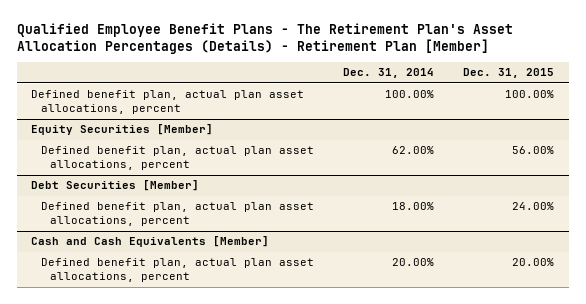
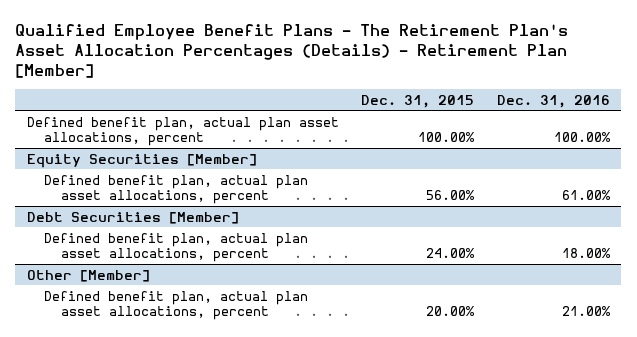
[343,68,435,79] Dec. 31, 2014 -> none
none -> [497,94,611,108] Dec. 31, 2016
[31,236,270,248] Cash and Cash Equivalents [Member] -> [26,269,150,282] Other [Member]

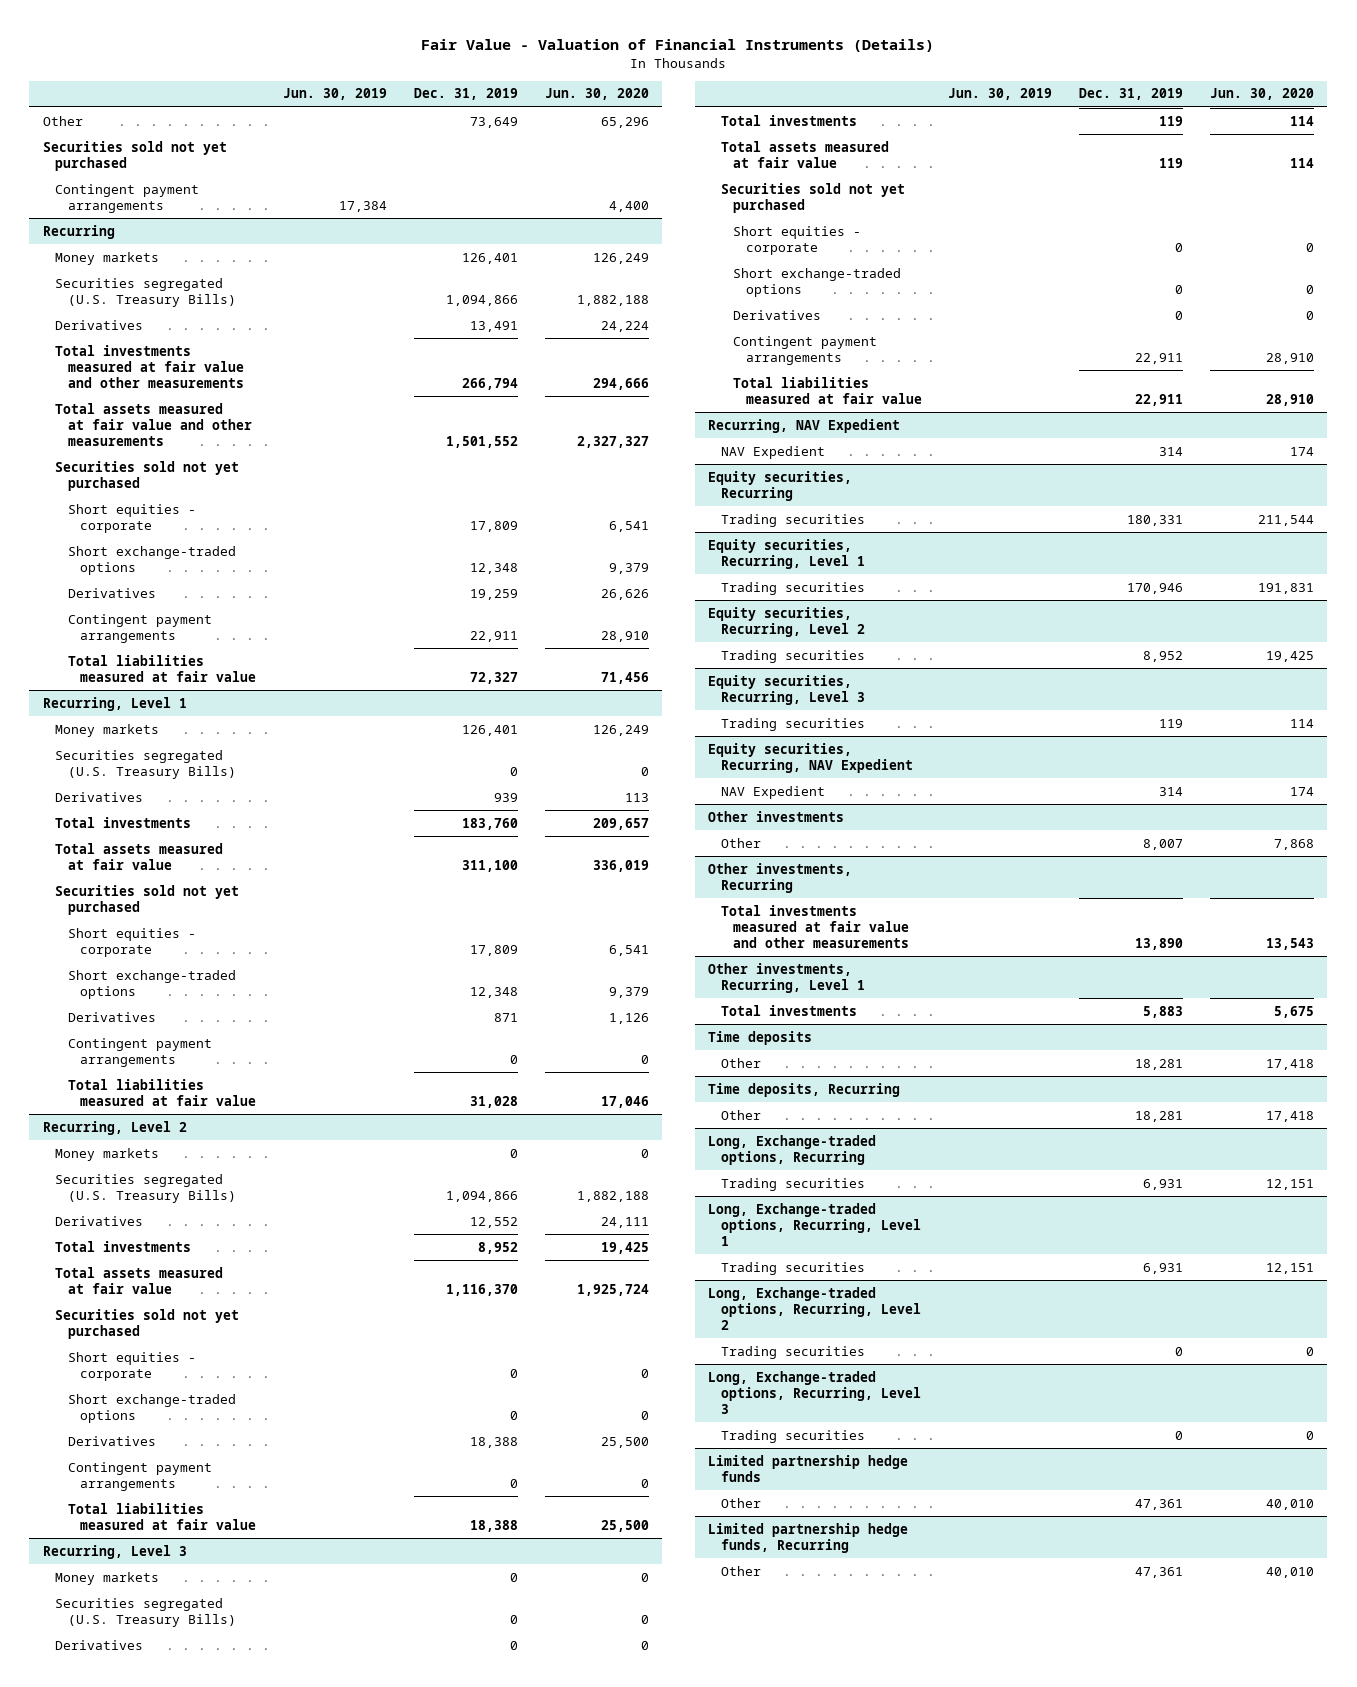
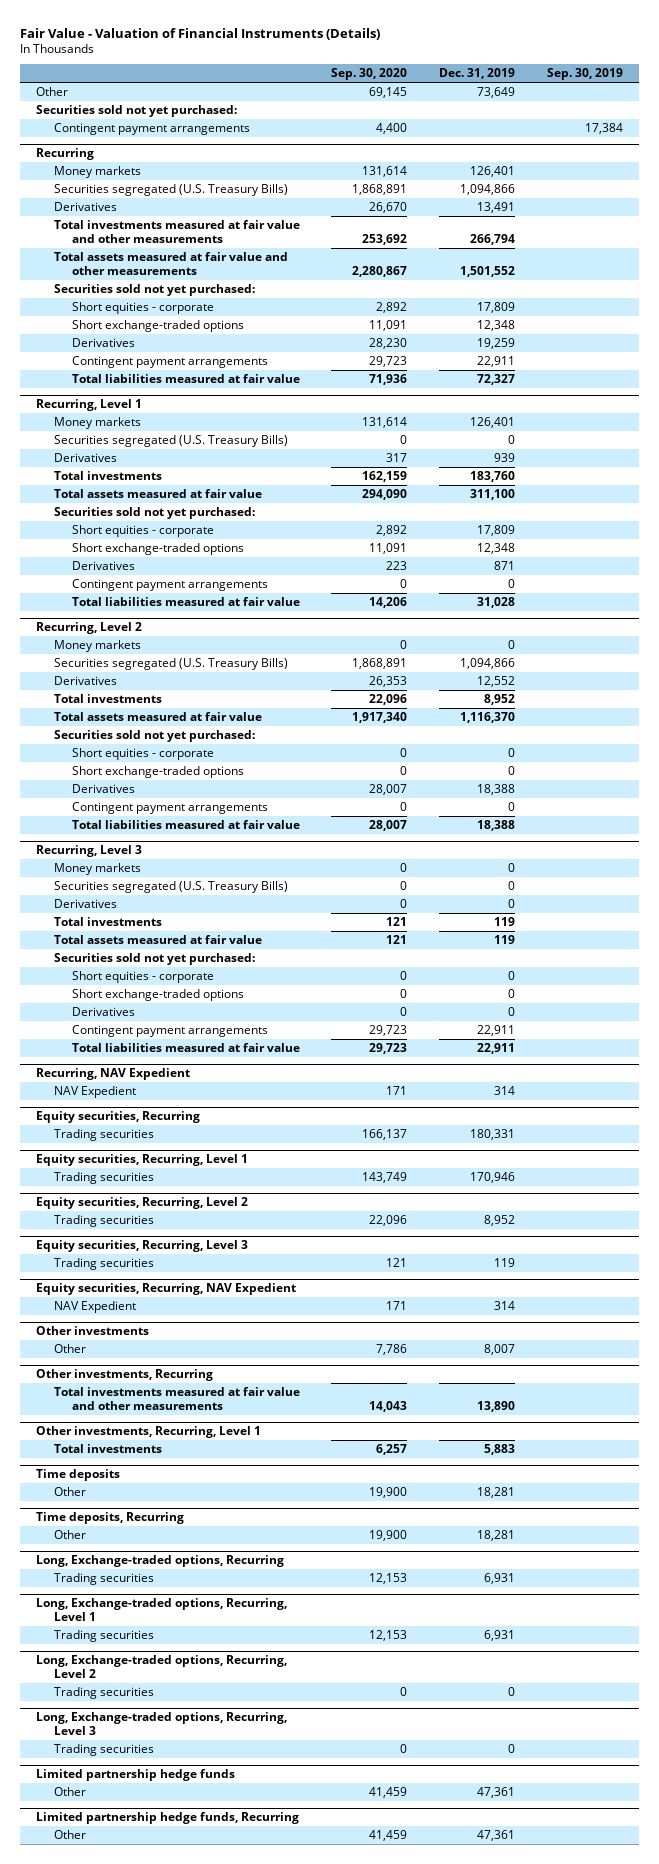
[283,88,388,101] Jun. 30, 2019 -> none
[544,88,649,101] Jun. 30, 2020 -> none
none -> [331,68,408,81] Sep. 30, 2020
none -> [546,68,623,81] Sep. 30, 2019
[42,140,227,171] Securities sold not yet purchased -> [36,104,238,117] Securities sold not yet purchased:
[55,460,240,491] Securities sold not yet purchased -> [53,283,255,296] Securities sold not yet purchased:
[55,884,240,915] Securities sold not yet purchased -> [53,506,255,519] Securities sold not yet purchased:
[55,1308,240,1339] Securities sold not yet purchased -> [53,729,255,742] Securities sold not yet purchased:
[720,182,905,213] Securities sold not yet purchased -> [53,952,255,965] Securities sold not yet purchased:

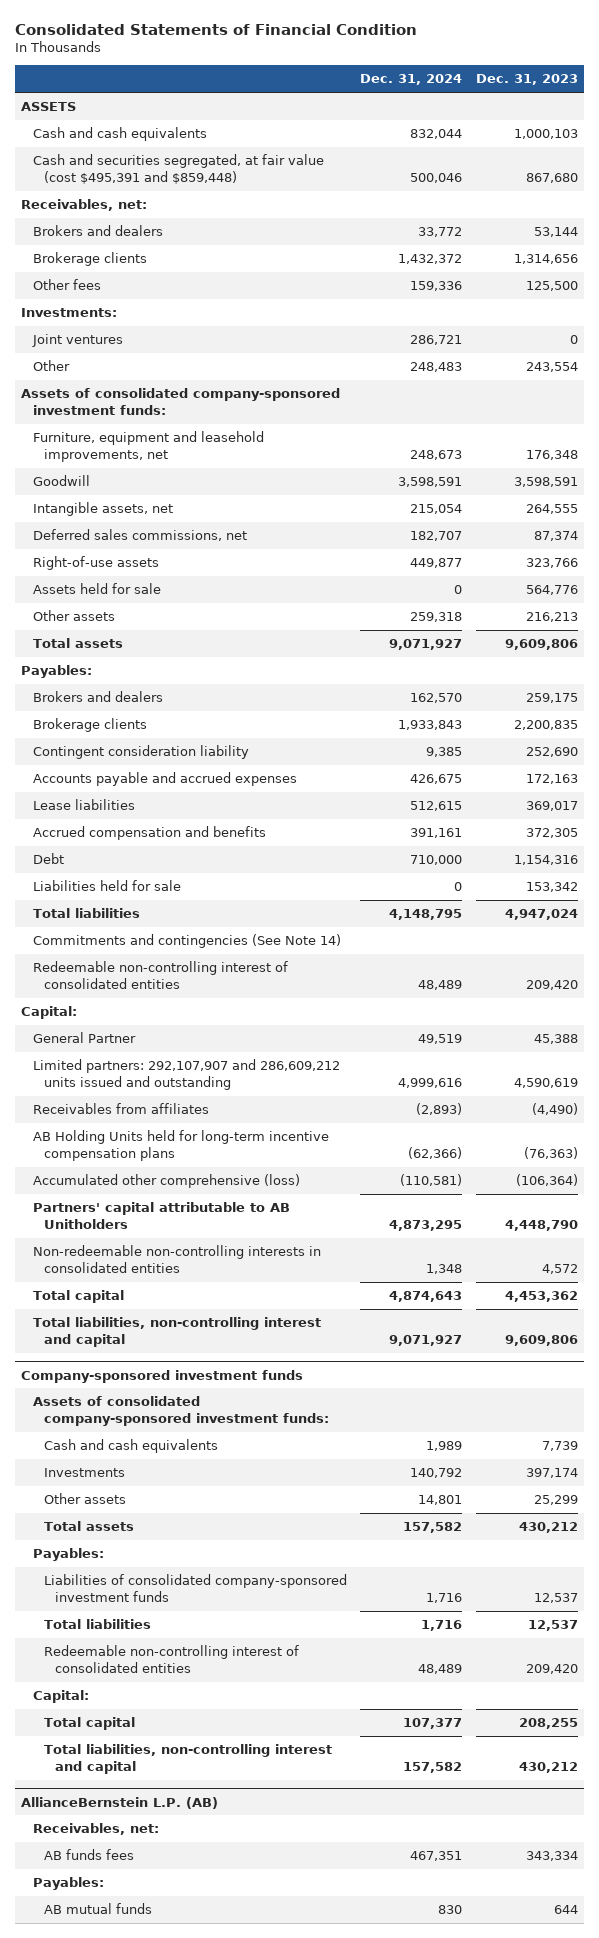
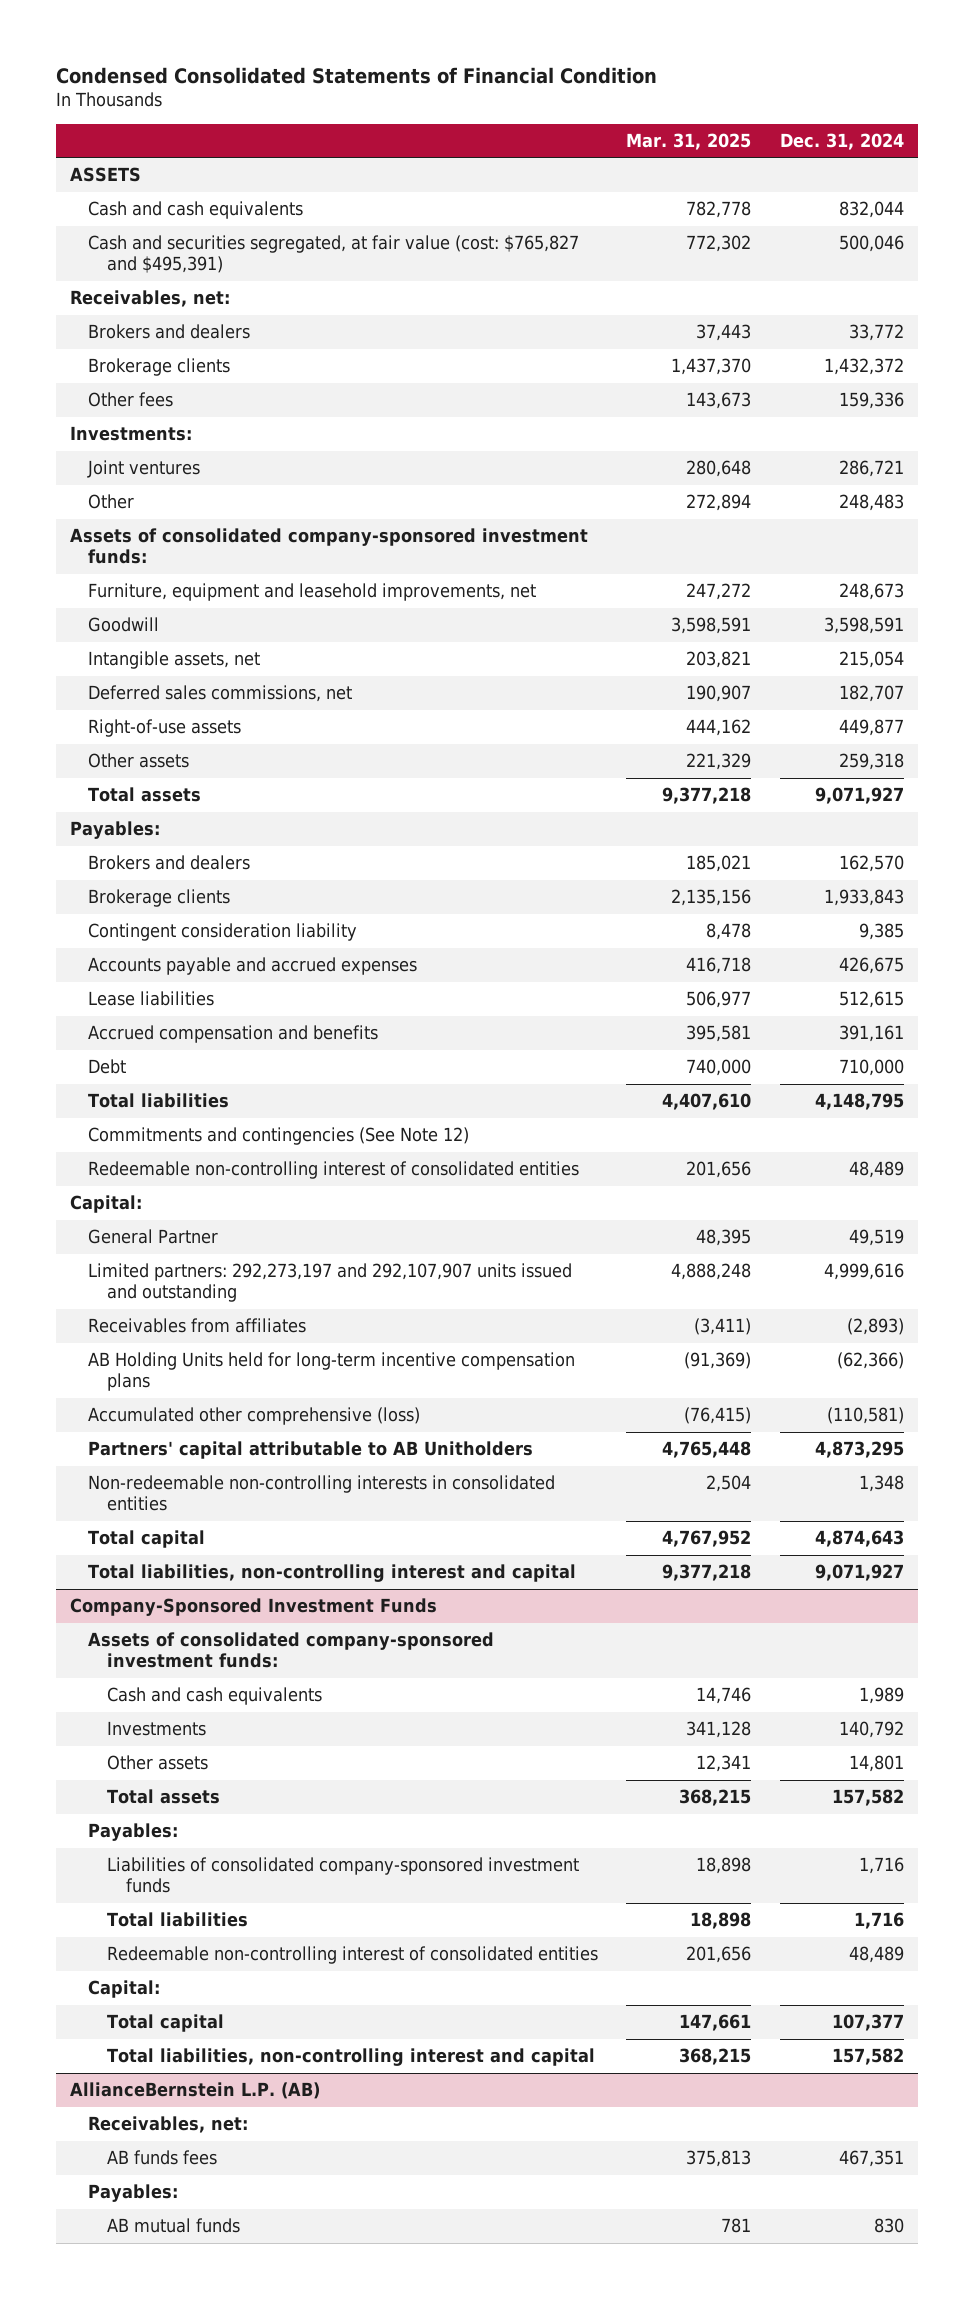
[14,23,417,35] Consolidated Statements of Financial Condition -> [55,66,657,84] Condensed Consolidated Statements of Financial Condition
[475,74,578,86] Dec. 31, 2023 -> none
none -> [626,132,752,150] Mar. 31, 2025
[32,154,324,184] Cash and securities segregated, at fair value (cost $495,391 and $859,448) -> [88,235,580,274] Cash and securities segregated, at fair value (cost: $765,827 and $495,391)
[32,583,161,595] Assets held for sale -> none
[32,880,181,892] Liabilities held for sale -> none
[32,934,341,949] Commitments and contingencies (See Note 14) -> [88,1127,470,1146] Commitments and contingencies (See Note 12)
[32,1059,340,1090] Limited partners: 292,107,907 and 286,609,212 units issued and outstanding -> [88,1263,573,1303] Limited partners: 292,273,197 and 292,107,907 units issued and outstanding
[21,1369,304,1383] Company-sponsored investment funds -> [69,1598,437,1617] Company-Sponsored Investment Funds

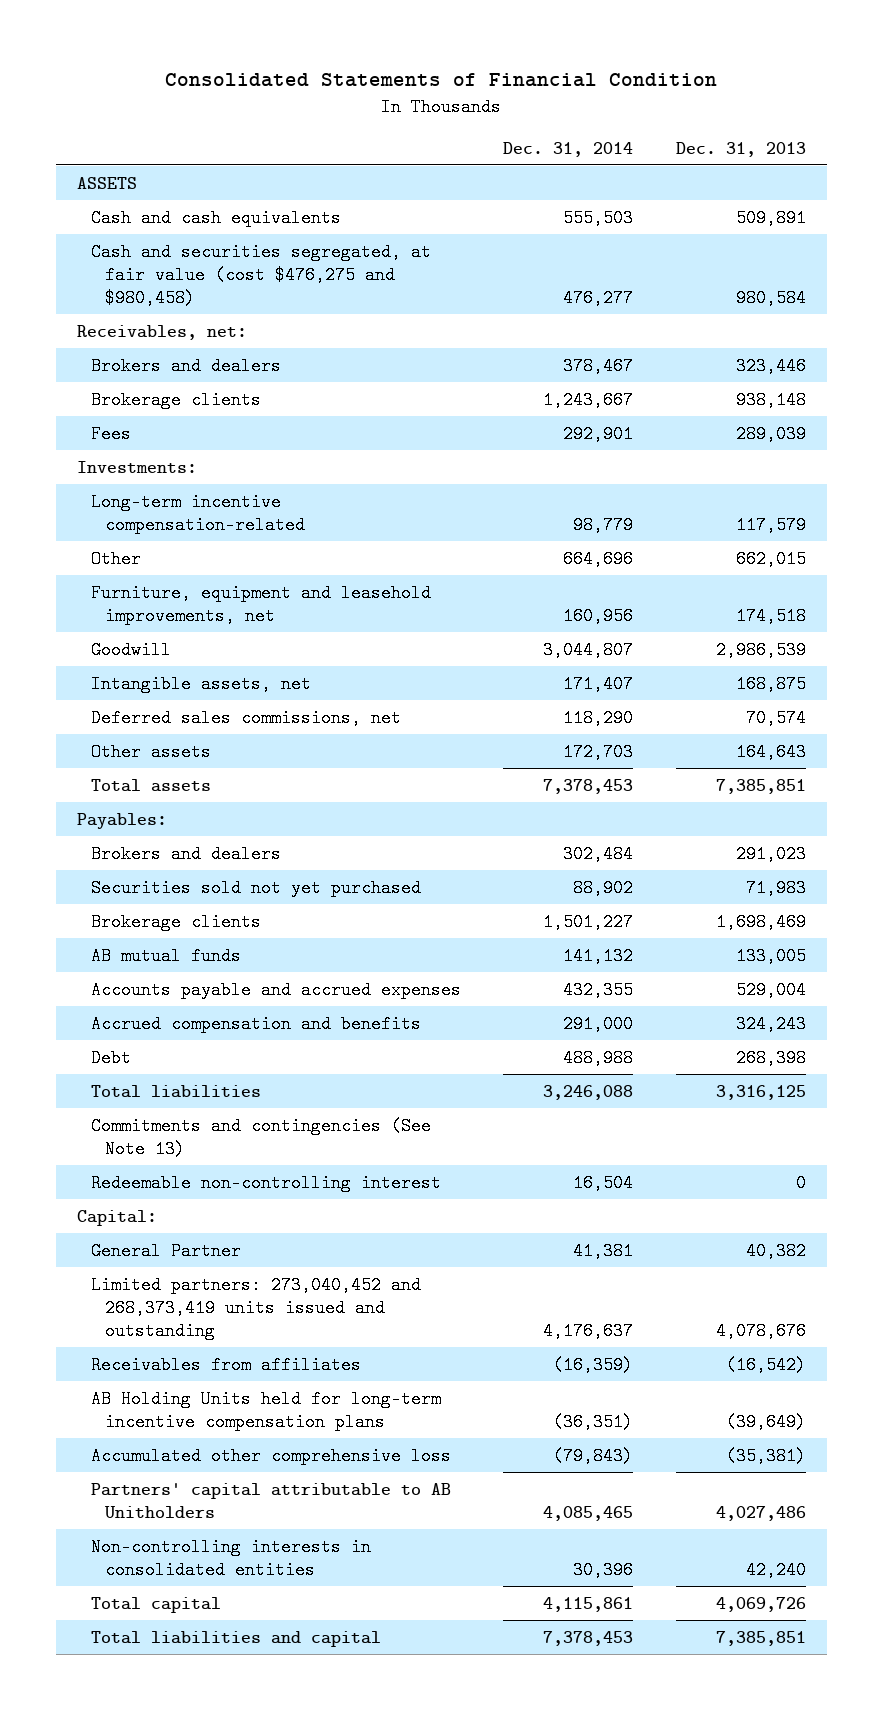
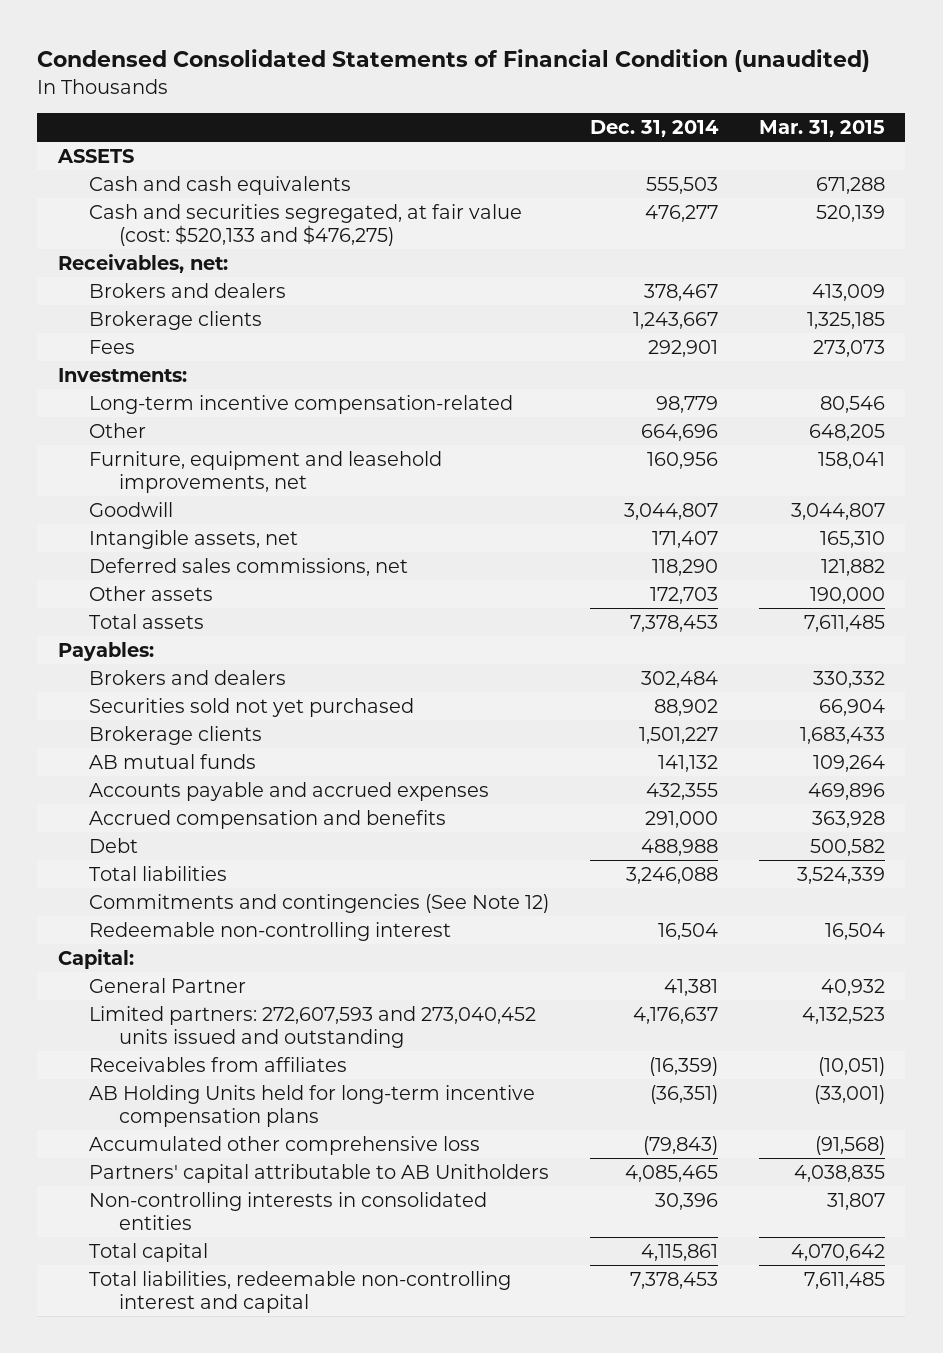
[165,72,718,87] Consolidated Statements of Financial Condition -> [37,49,871,73] Condensed Consolidated Statements of Financial Condition (unaudited)
[675,141,806,157] Dec. 31, 2013 -> none
none -> [758,119,885,137] Mar. 31, 2015
[90,242,431,307] Cash and securities segregated, at fair value (cost $476,275 and $980,458) -> [88,203,522,246] Cash and securities segregated, at fair value (cost: $520,133 and $476,275)
[90,1116,431,1158] Commitments and contingencies (See Note 13) -> [88,893,549,913] Commitments and contingencies (See Note 12)
[90,1275,421,1340] Limited partners: 273,040,452 and 268,373,419 units issued and outstanding -> [88,1005,536,1048] Limited partners: 272,607,593 and 273,040,452 units issued and outstanding
[90,1630,381,1647] Total liabilities and capital -> [88,1270,511,1313] Total liabilities, redeemable non-controlling interest and capital

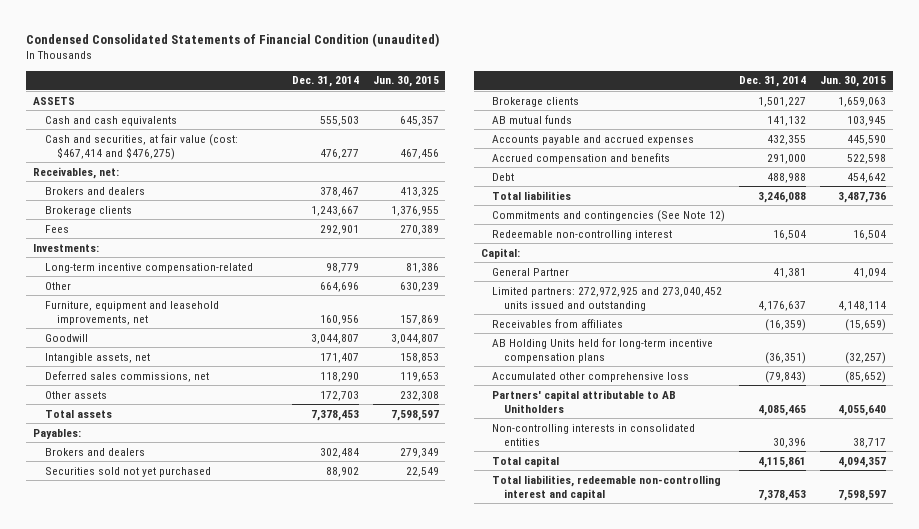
[758,119,885,137] Mar. 31, 2015 -> none
none -> [372,76,439,88] Jun. 30, 2015
[88,203,522,246] Cash and securities segregated, at fair value (cost: $520,133 and $476,275) -> [44,133,238,160] Cash and securities, at fair value (cost: $467,414 and $476,275)
[88,1005,536,1048] Limited partners: 272,607,593 and 273,040,452 units issued and outstanding -> [492,286,723,311] Limited partners: 272,972,925 and 273,040,452 units issued and outstanding

